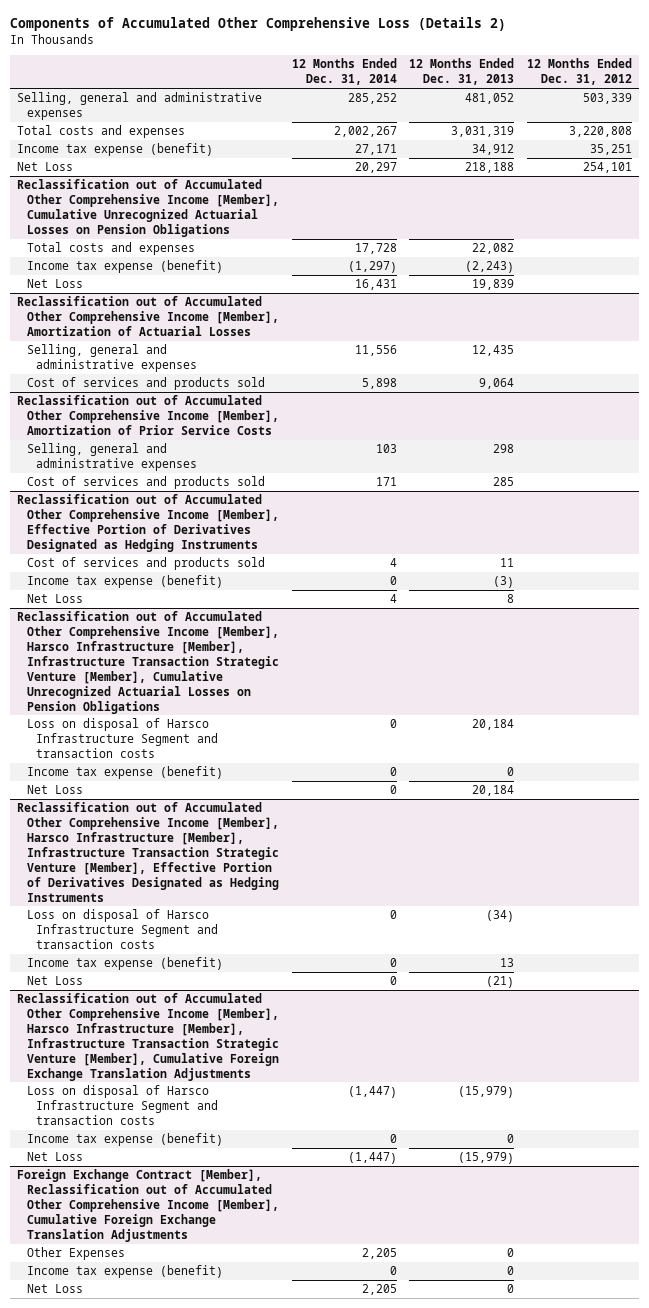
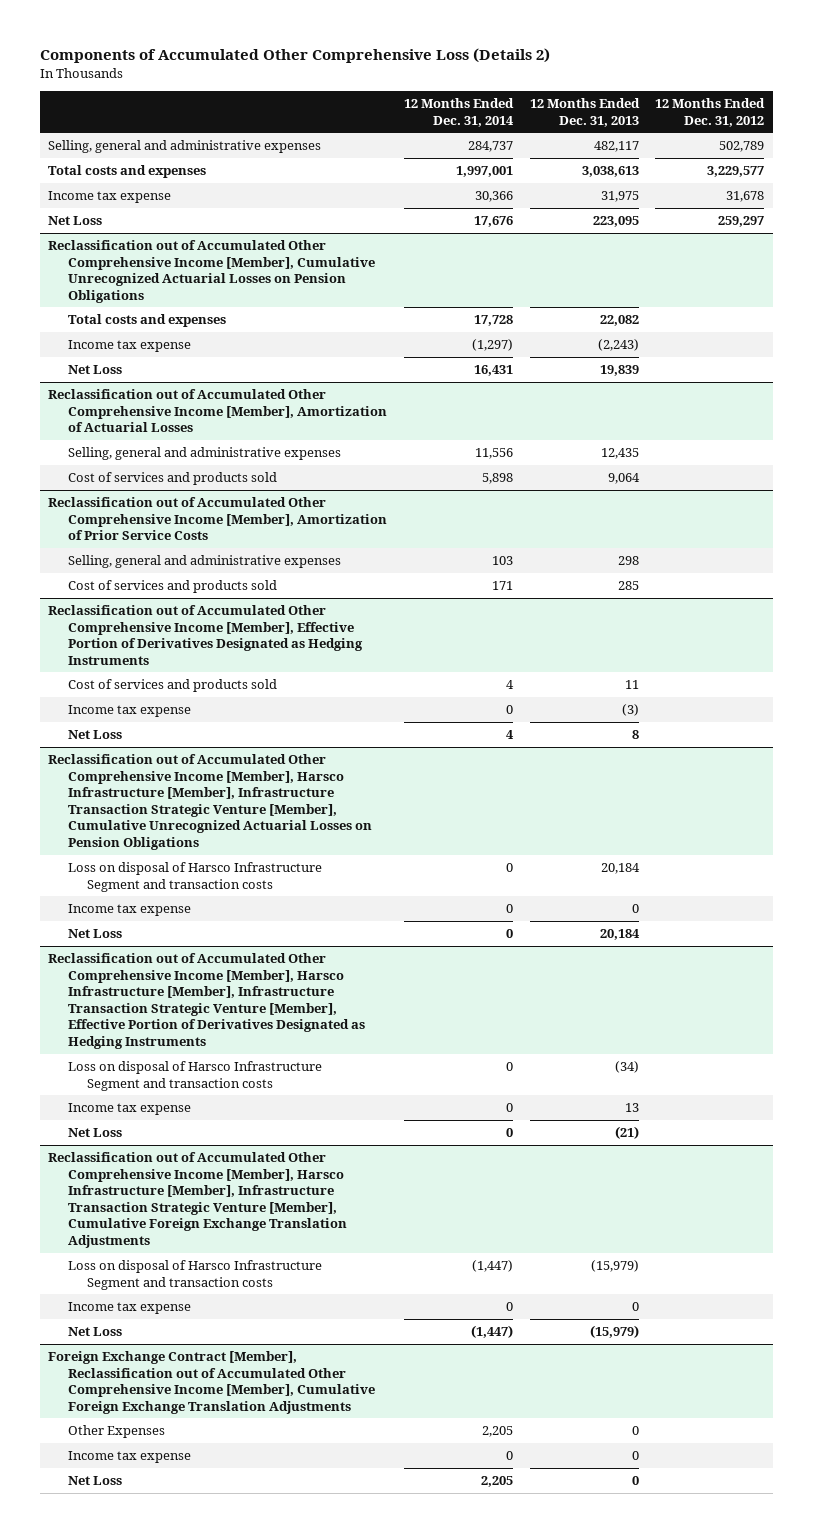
[347,93,397,105] 285,252 -> [467,141,513,153] 284,737
[465,93,515,105] 481,052 -> [593,141,639,153] 482,117
[583,93,633,105] 503,339 -> [719,141,765,153] 502,789
[333,126,397,138] 2,002,267 -> [455,166,513,178] 1,997,001
[451,126,515,138] 3,031,319 -> [581,166,639,178] 3,038,613
[569,126,633,138] 3,220,808 -> [707,166,765,178] 3,229,577
[16,143,213,157] Income tax expense (benefit) -> [48,191,172,204] Income tax expense
[354,144,397,156] 27,171 -> [474,191,513,203] 30,366
[472,144,515,156] 34,912 -> [600,191,639,203] 31,975
[590,144,633,156] 35,251 -> [726,191,765,203] 31,678
[354,162,397,174] 20,297 -> [473,216,513,228] 17,676
[465,162,515,174] 218,188 -> [592,216,639,228] 223,095
[583,162,633,174] 254,101 -> [718,216,765,228] 259,297
[26,260,223,274] Income tax expense (benefit) -> [67,340,191,353] Income tax expense
[26,575,223,589] Income tax expense (benefit) -> [67,705,191,718] Income tax expense
[26,766,223,780] Income tax expense (benefit) -> [67,904,191,917] Income tax expense
[26,957,223,971] Income tax expense (benefit) -> [67,1103,191,1116] Income tax expense
[26,1133,223,1147] Income tax expense (benefit) -> [67,1302,191,1315] Income tax expense
[26,1265,223,1279] Income tax expense (benefit) -> [67,1451,191,1464] Income tax expense

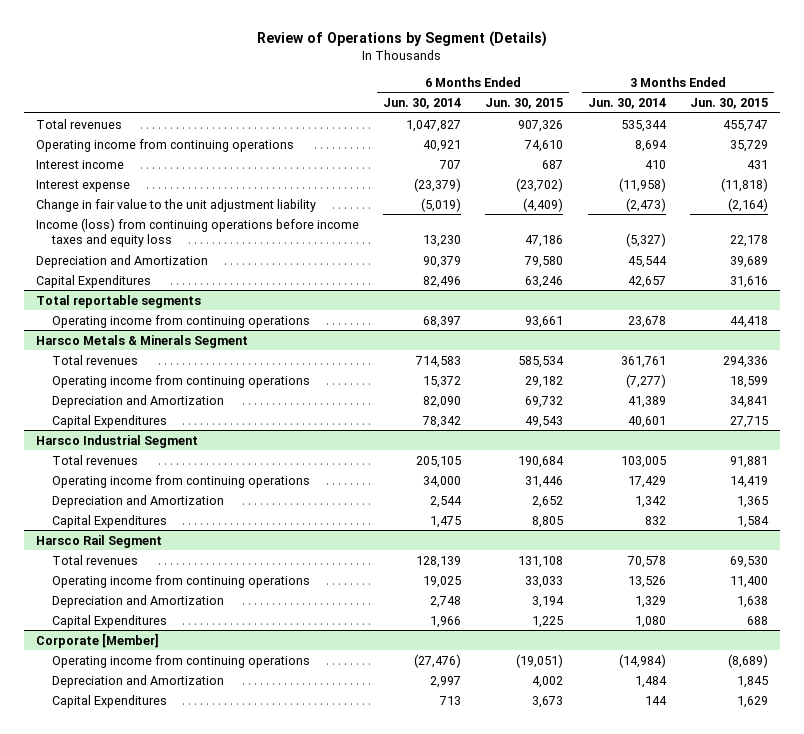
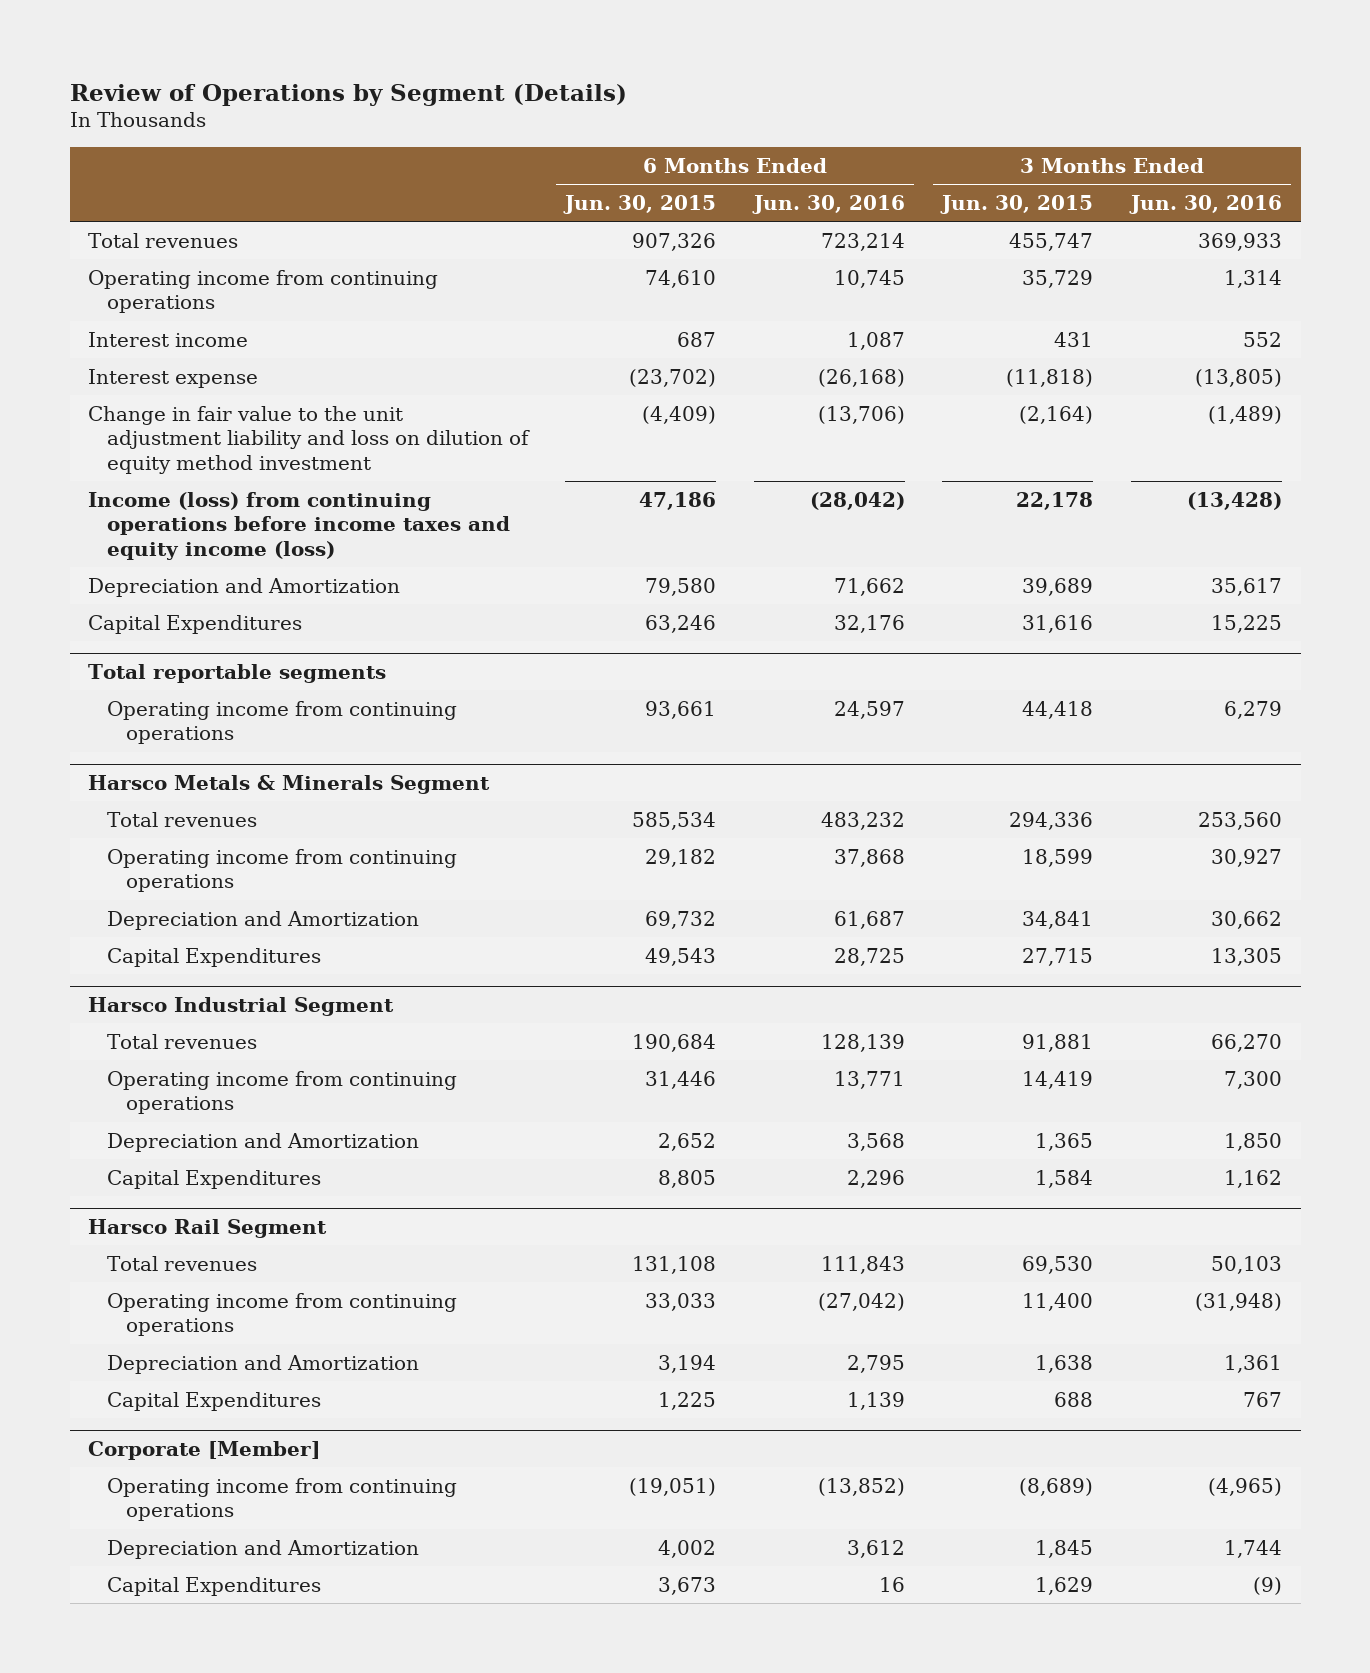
[383,97,462,109] Jun. 30, 2014 -> none
[587,97,666,109] Jun. 30, 2014 -> none
none -> [751,195,905,215] Jun. 30, 2016
none -> [1128,195,1282,215] Jun. 30, 2016
[36,198,317,212] Change in fair value to the unit adjustment liability -> [88,405,531,475] Change in fair value to the unit adjustment liability and loss on dilution of equity method investment
[36,217,360,247] Income (loss) from continuing operations before income taxes and equity loss -> [88,491,511,561] Income (loss) from continuing operations before income taxes and equity income (loss)

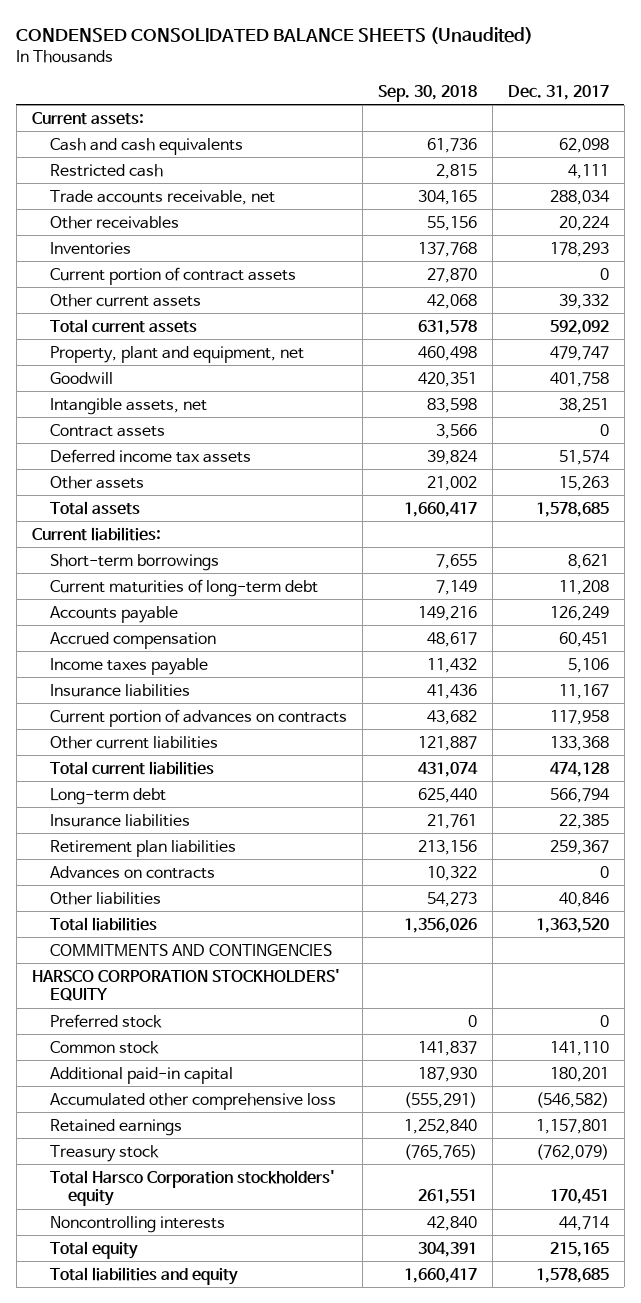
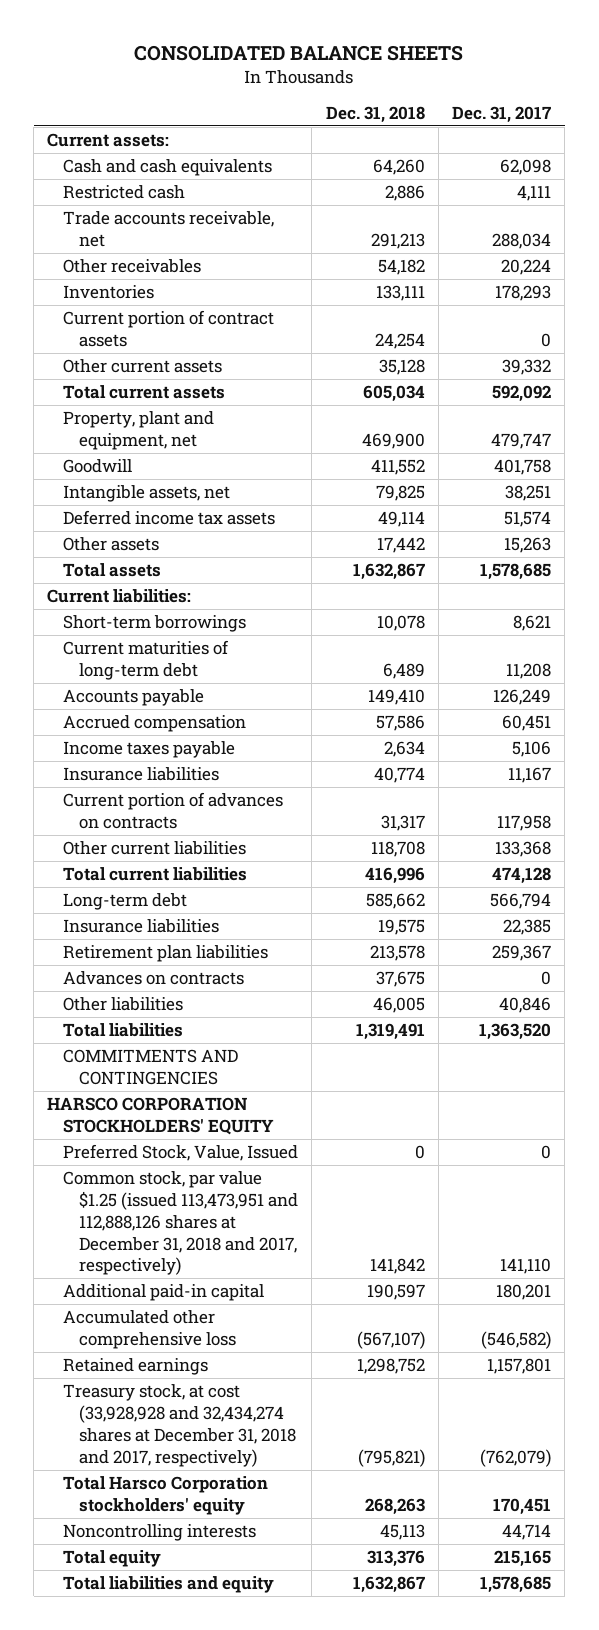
[16,26,534,44] CONDENSED CONSOLIDATED BALANCE SHEETS (Unaudited) -> [134,44,464,61] CONSOLIDATED BALANCE SHEETS
[377,84,477,102] Sep. 30, 2018 -> none
none -> [325,105,425,123] Dec. 31, 2018
[49,423,165,437] Contract assets -> none
[49,1013,162,1028] Preferred stock -> [63,1144,299,1162] Preferred Stock, Value, Issued
[49,1040,159,1054] Common stock -> [63,1171,298,1276] Common stock, par value $1.25 (issued 113,473,951 and 112,888,126 shares at December 31, 2018 and 2017, respectively)
[49,1144,159,1162] Treasury stock -> [63,1384,296,1467] Treasury stock, at cost (33,928,928 and 32,434,274 shares at December 31, 2018 and 2017, respectively)

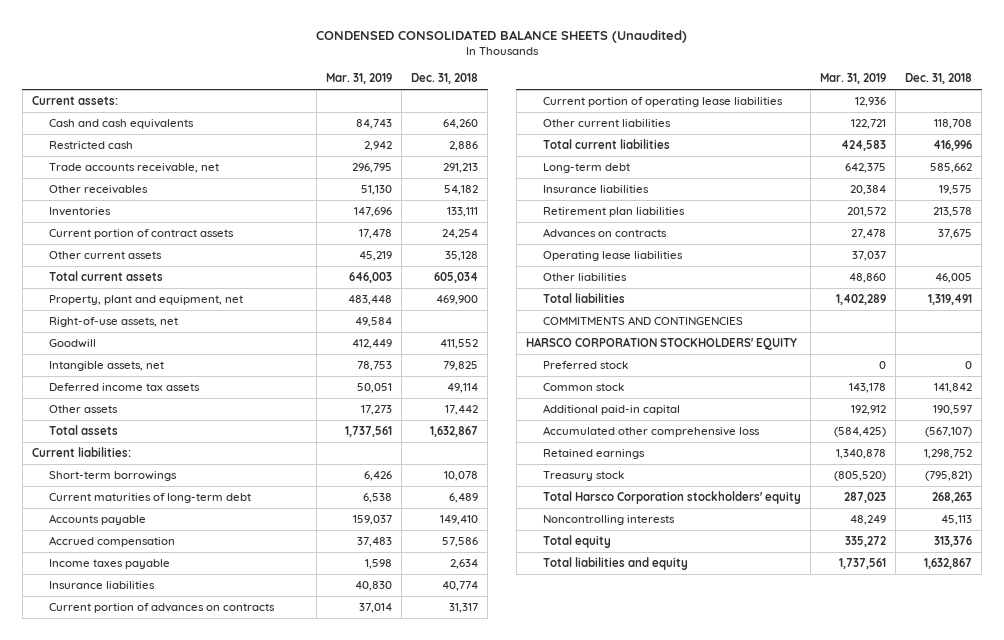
[134,44,464,61] CONSOLIDATED BALANCE SHEETS -> [316,29,688,43] CONDENSED CONSOLIDATED BALANCE SHEETS (Unaudited)
[452,105,552,123] Dec. 31, 2017 -> none
none -> [326,72,393,84] Mar. 31, 2019
none -> [49,317,179,328] Right-of-use assets, net
none -> [543,97,784,108] Current portion of operating lease liabilities
none -> [543,251,684,262] Operating lease liabilities
[63,1144,299,1162] Preferred Stock, Value, Issued -> [543,361,629,370] Preferred stock
[63,1171,298,1276] Common stock, par value $1.25 (issued 113,473,951 and 112,888,126 shares at December 31, 2018 and 2017, respectively) -> [543,383,625,392] Common stock
[63,1384,296,1467] Treasury stock, at cost (33,928,928 and 32,434,274 shares at December 31, 2018 and 2017, respectively) -> [543,471,625,482] Treasury stock

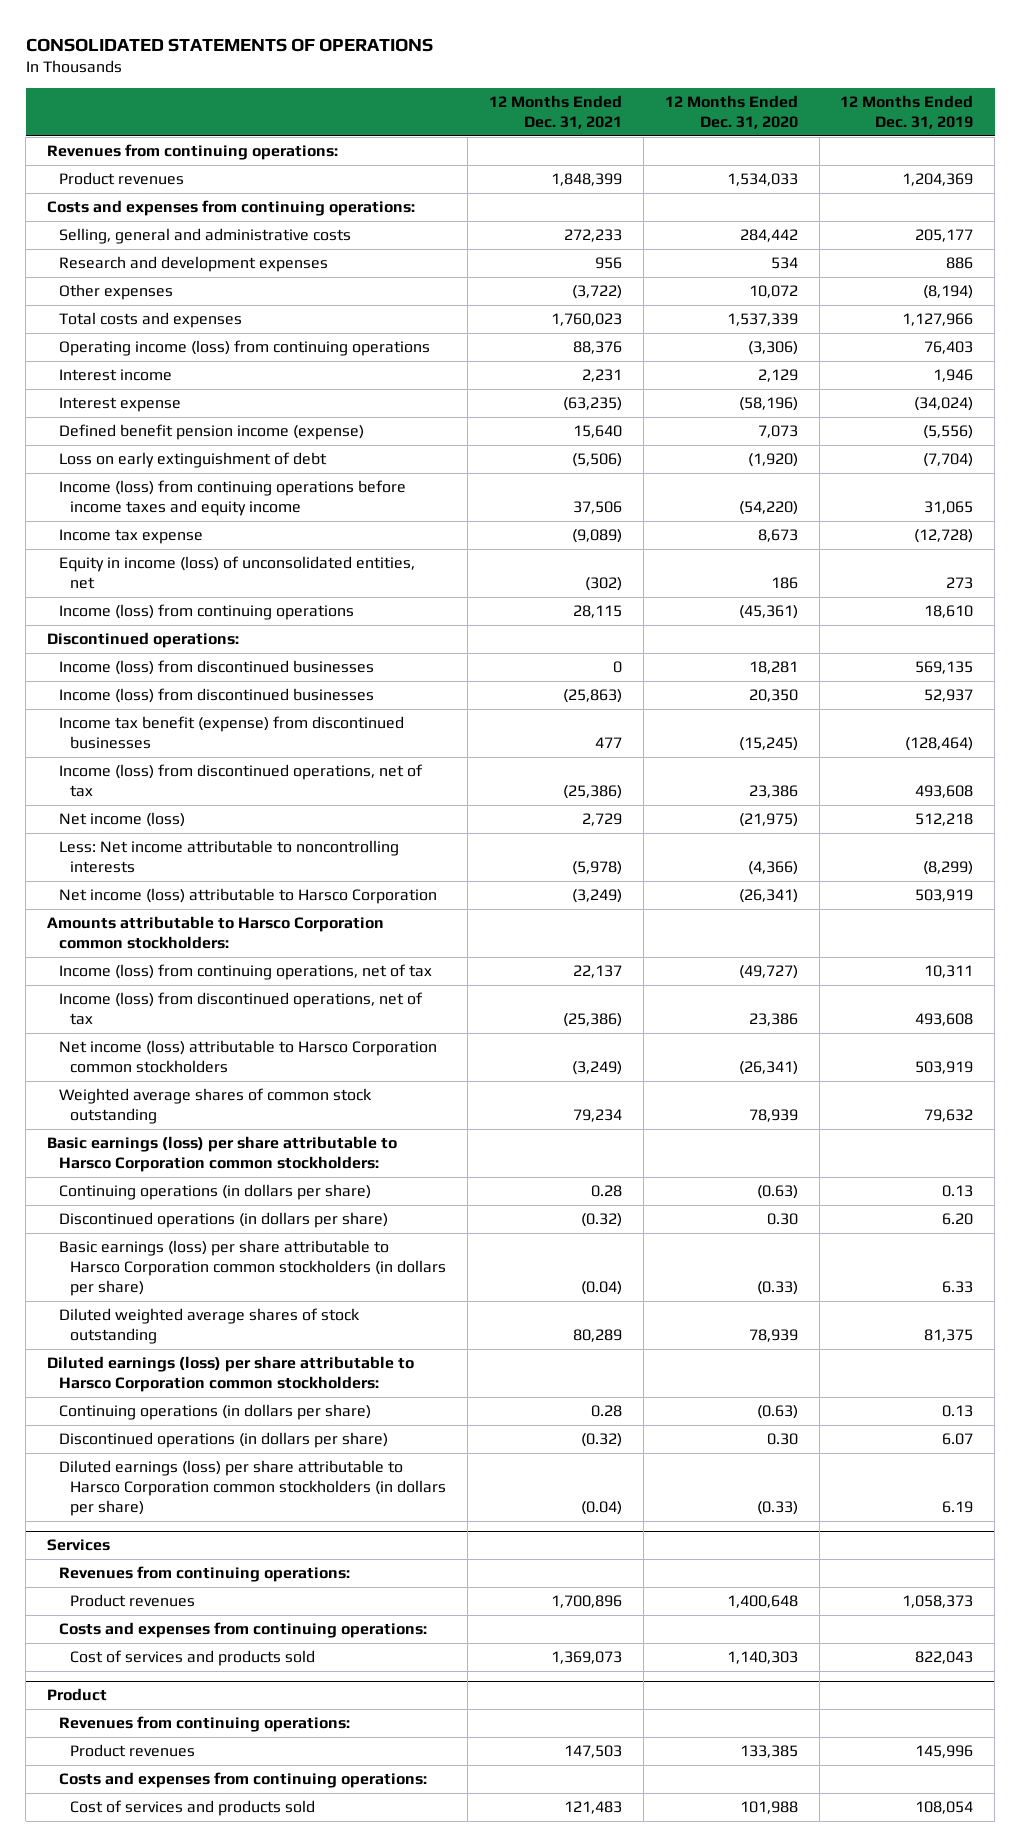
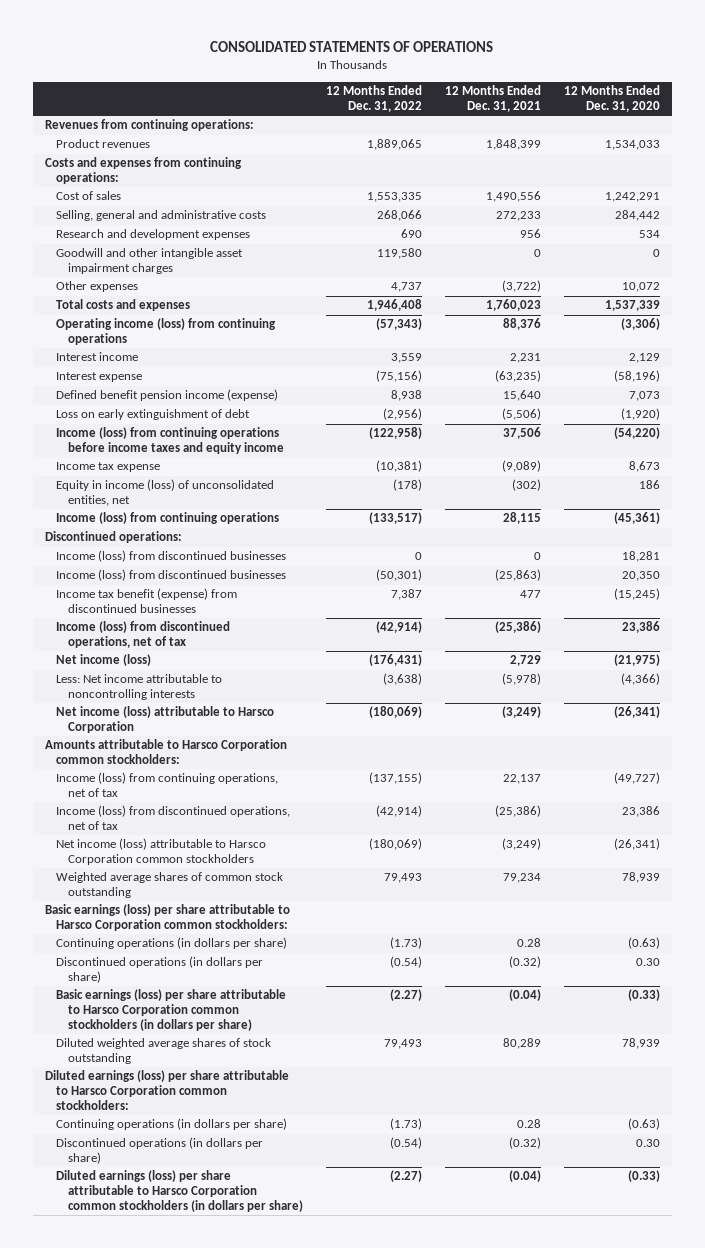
[840,95,974,130] 12 Months Ended Dec. 31, 2019 -> none
none -> [325,85,422,112] 12 Months Ended Dec. 31, 2022
none -> [56,191,122,201] Cost of sales
none -> [56,248,244,275] Goodwill and other intangible asset impairment charges
[47,1539,111,1552] Services -> none
[58,1565,350,1582] Revenues from continuing operations: -> none
[70,1593,196,1607] Product revenues -> none
[58,1621,427,1638] Costs and expenses from continuing operations: -> none
[70,1649,316,1666] Cost of services and products sold -> none
[47,1688,108,1702] Product -> none
[58,1715,350,1732] Revenues from continuing operations: -> none
[70,1743,196,1757] Product revenues -> none
[58,1771,427,1788] Costs and expenses from continuing operations: -> none
[70,1799,316,1816] Cost of services and products sold -> none

